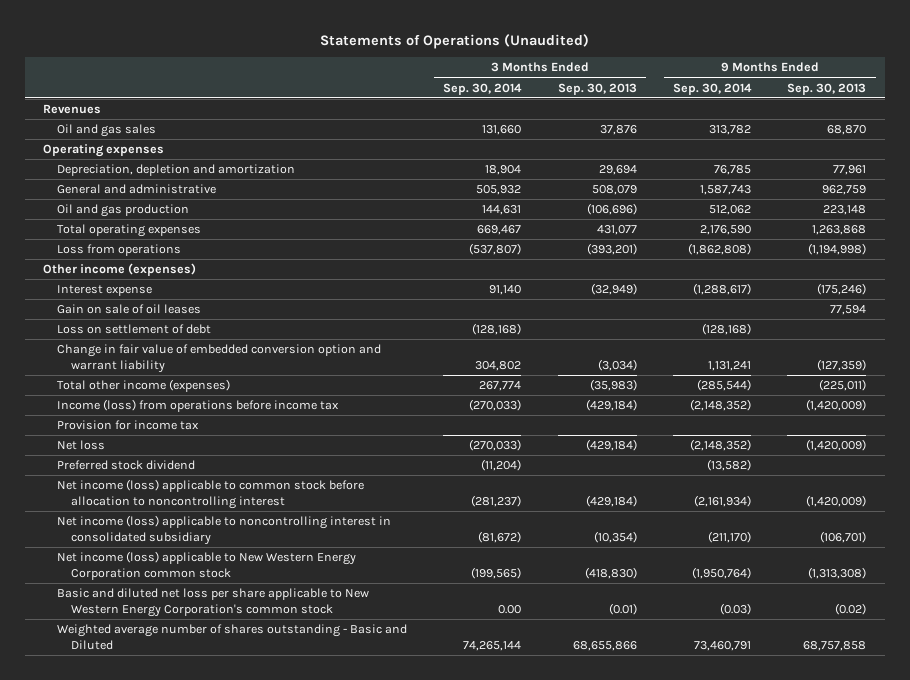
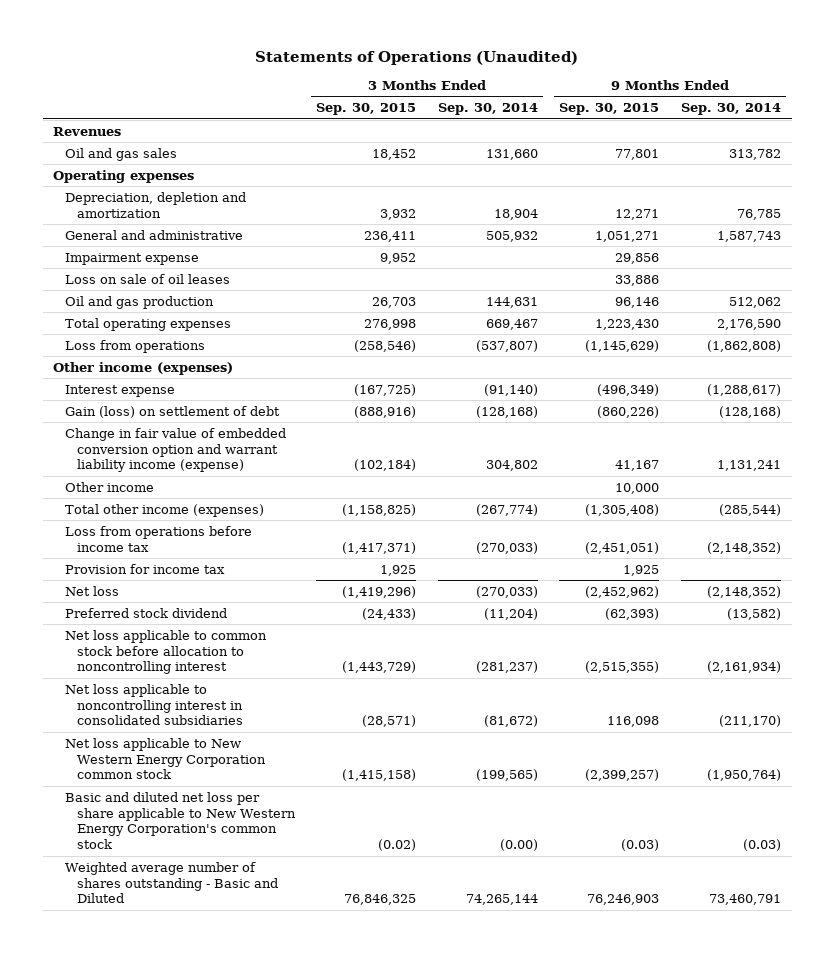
[557,82,637,95] Sep. 30, 2013 -> none
[787,82,867,95] Sep. 30, 2013 -> none
none -> [316,103,417,116] Sep. 30, 2015
none -> [559,103,660,116] Sep. 30, 2015
none -> [65,252,200,265] Impairment expense
none -> [65,273,231,284] Loss on sale of oil leases
[57,304,202,315] Gain on sale of oil leases -> none
[489,285,522,296] 91,140 -> [483,383,538,396] (91,140)
[57,324,212,335] Loss on settlement of debt -> [65,405,281,418] Gain (loss) on settlement of debt
[57,344,382,373] Change in fair value of embedded conversion option and warrant liability -> [65,427,287,473] Change in fair value of embedded conversion option and warrant liability income (expense)
none -> [65,481,155,492] Other income
[479,381,522,392] 267,774 -> [475,503,538,516] (267,774)
[57,399,340,413] Income (loss) from operations before income tax -> [65,525,253,552] Loss from operations before income tax
[57,479,365,509] Net income (loss) applicable to common stock before allocation to noncontrolling interest -> [65,629,268,675] Net loss applicable to common stock before allocation to noncontrolling interest
[57,515,392,545] Net income (loss) applicable to noncontrolling interest in consolidated subsidiary -> [65,683,243,726] Net loss applicable to noncontrolling interest in consolidated subsidiaries
[57,551,357,580] Net income (loss) applicable to New Western Energy Corporation common stock -> [65,737,266,780] Net loss applicable to New Western Energy Corporation common stock
[498,604,522,614] 0.00 -> [499,839,538,852] (0.00)

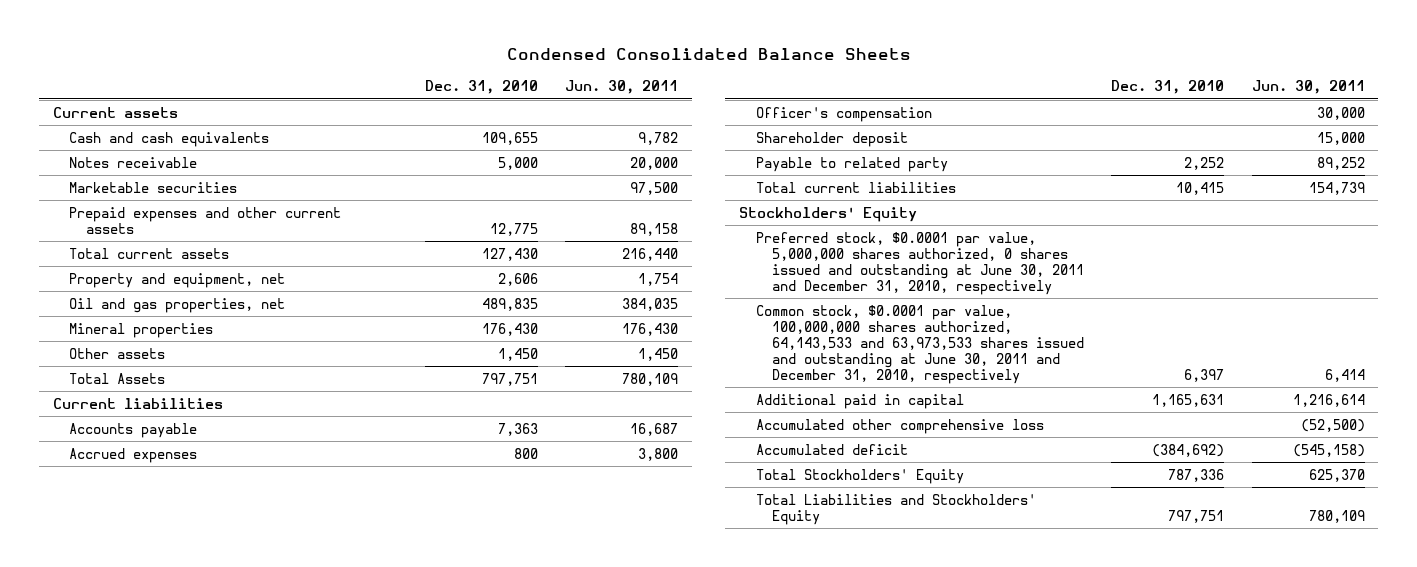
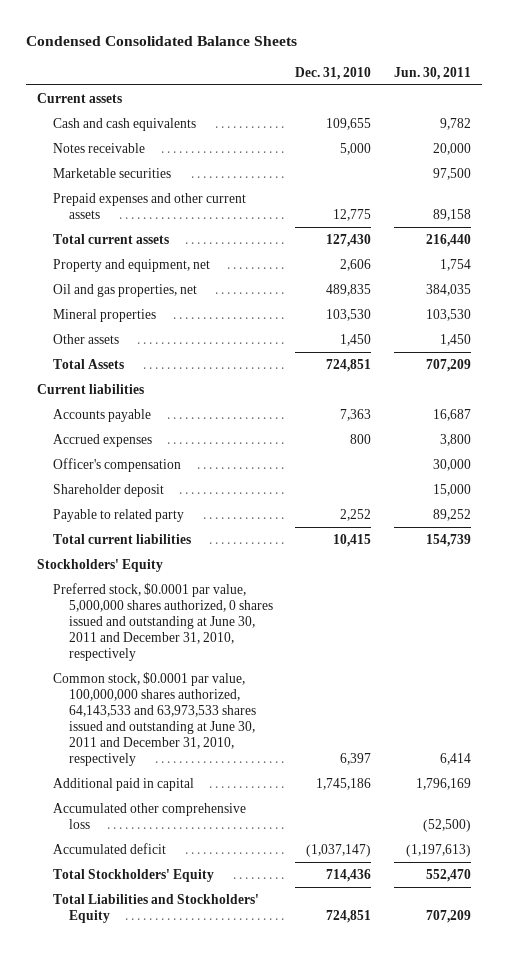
[481,322,538,336] 176,430 -> [326,308,372,321] 103,530
[622,322,679,336] 176,430 -> [426,308,472,321] 103,530
[481,372,538,386] 797,751 -> [326,358,372,372] 724,851
[622,372,679,386] 780,109 -> [426,358,472,372] 707,209
[1152,393,1225,407] 1,165,631 -> [316,777,372,790] 1,745,186
[1292,393,1365,407] 1,216,614 -> [416,777,472,790] 1,796,169
[1152,443,1225,457] (384,692) -> [306,843,372,857] (1,037,147)
[1292,443,1365,457] (545,158) -> [406,843,472,857] (1,197,613)
[1168,468,1225,482] 787,336 -> [326,868,372,882] 714,436
[1308,468,1365,482] 625,370 -> [426,868,472,882] 552,470
[1168,509,1225,523] 797,751 -> [326,909,372,923] 724,851
[1308,509,1365,523] 780,109 -> [426,909,472,923] 707,209

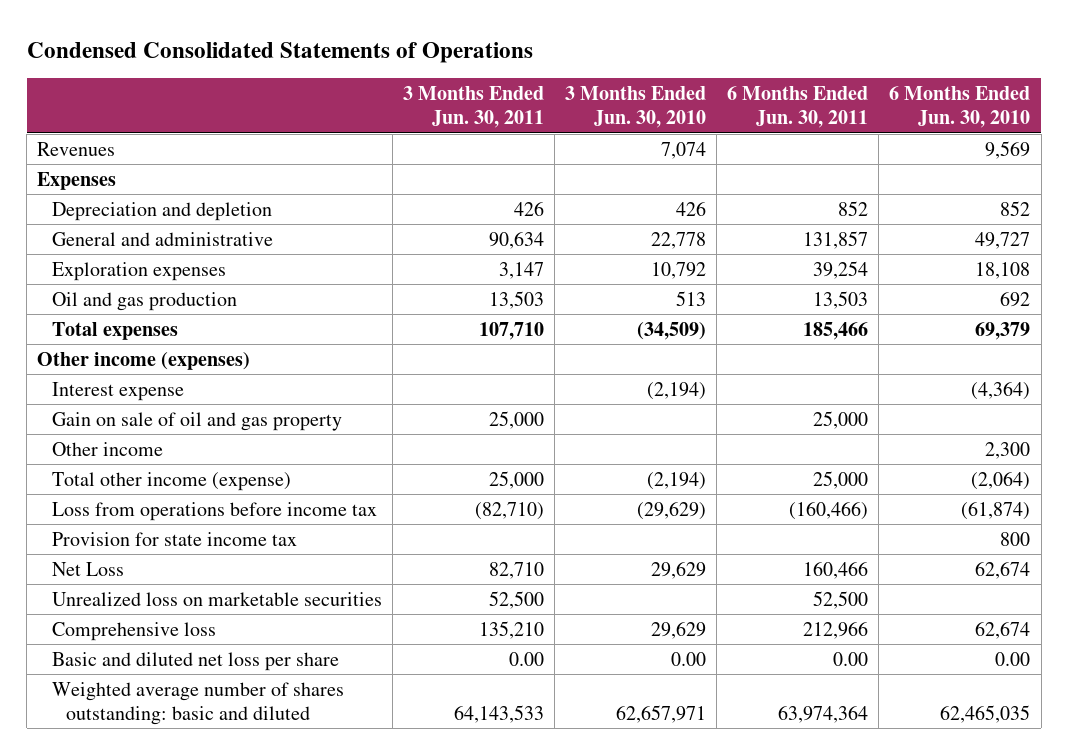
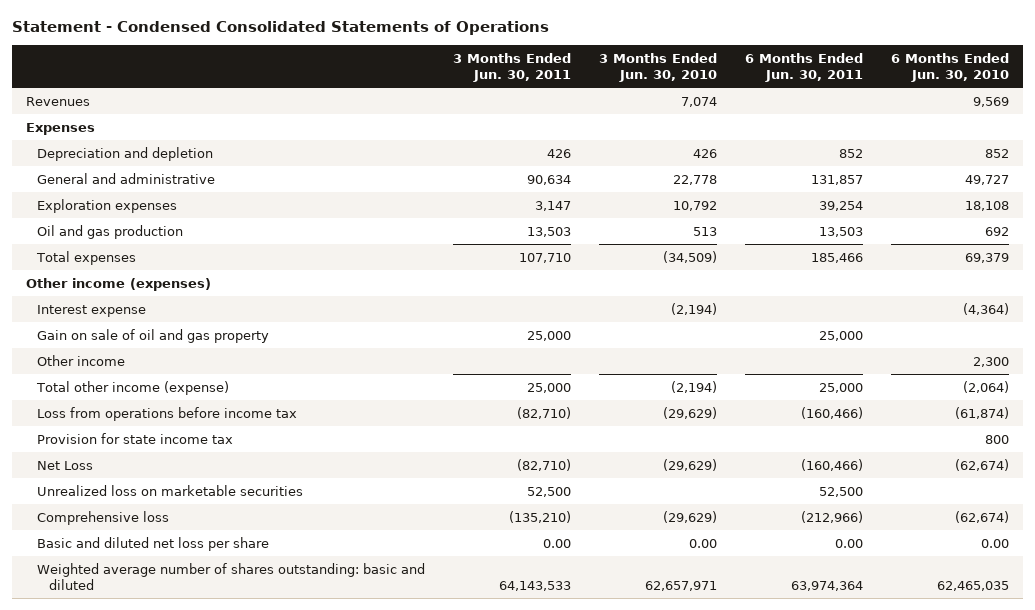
[26,42,533,64] Condensed Consolidated Statements of Operations -> [12,21,550,36] Statement - Condensed Consolidated Statements of Operations
[488,561,544,579] 82,710 -> [517,458,572,471] (82,710)
[651,560,707,579] 29,629 -> [663,458,718,471] (29,629)
[803,560,869,579] 160,466 -> [800,458,863,471] (160,466)
[975,560,1031,579] 62,674 -> [954,458,1009,471] (62,674)
[478,620,544,639] 135,210 -> [509,510,572,523] (135,210)
[651,620,707,639] 29,629 -> [663,510,718,523] (29,629)
[803,620,869,639] 212,966 -> [800,510,863,523] (212,966)
[975,620,1031,639] 62,674 -> [954,510,1009,523] (62,674)

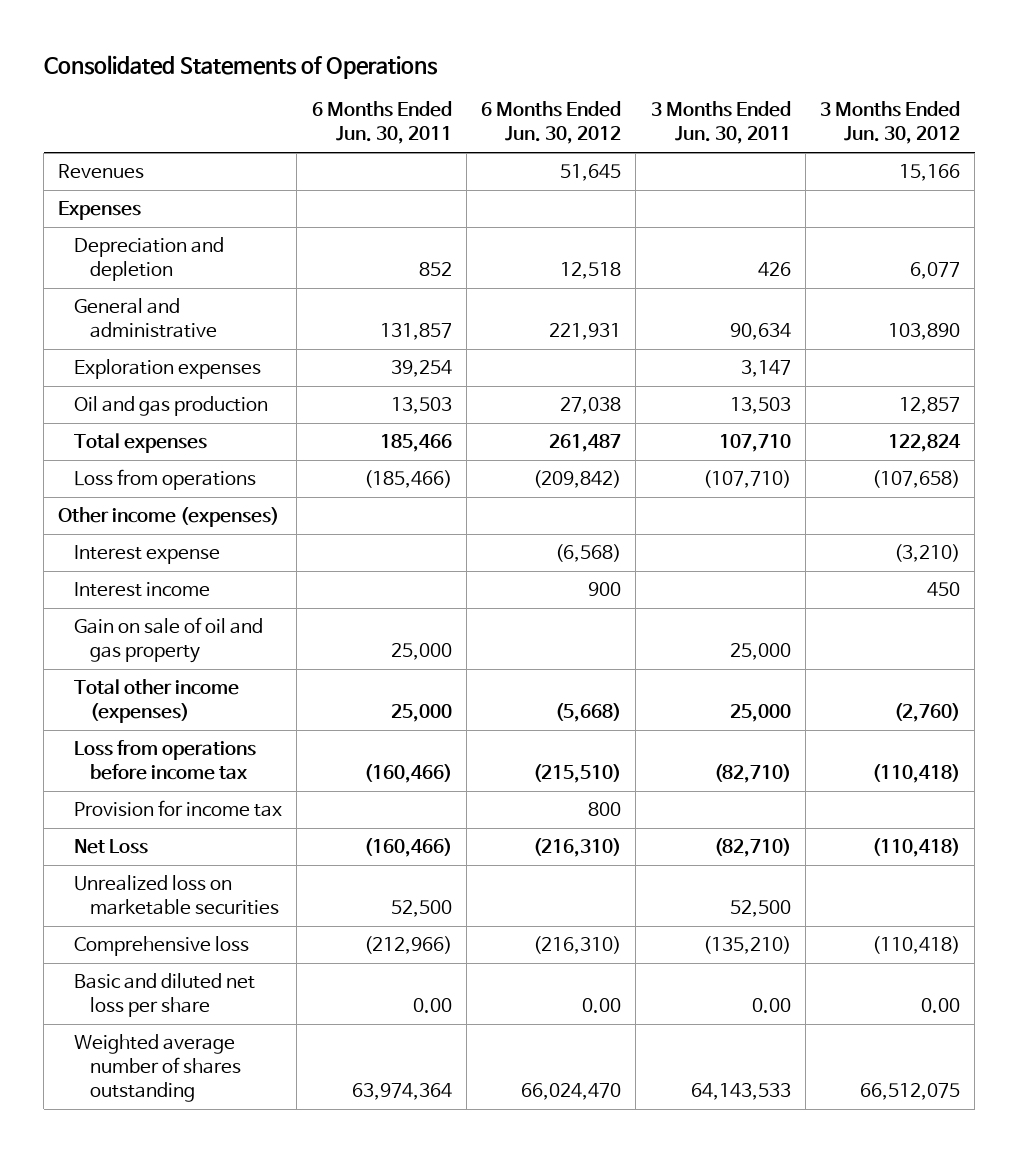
[12,21,550,36] Statement - Condensed Consolidated Statements of Operations -> [43,54,438,79] Consolidated Statements of Operations
[599,53,718,82] 3 Months Ended Jun. 30, 2010 -> none
[890,53,1009,82] 6 Months Ended Jun. 30, 2010 -> none
none -> [481,101,622,145] 6 Months Ended Jun. 30, 2012
none -> [820,101,961,145] 3 Months Ended Jun. 30, 2012
none -> [74,469,257,491] Loss from operations
none -> [74,582,211,598] Interest income
[37,354,126,366] Other income -> none
[36,380,230,395] Total other income (expense) -> [74,679,240,724] Total other income (expenses)
[37,432,234,444] Provision for state income tax -> [74,800,283,818] Provision for income tax
[37,562,426,590] Weighted average number of shares outstanding: basic and diluted -> [74,1034,242,1103] Weighted average number of shares outstanding

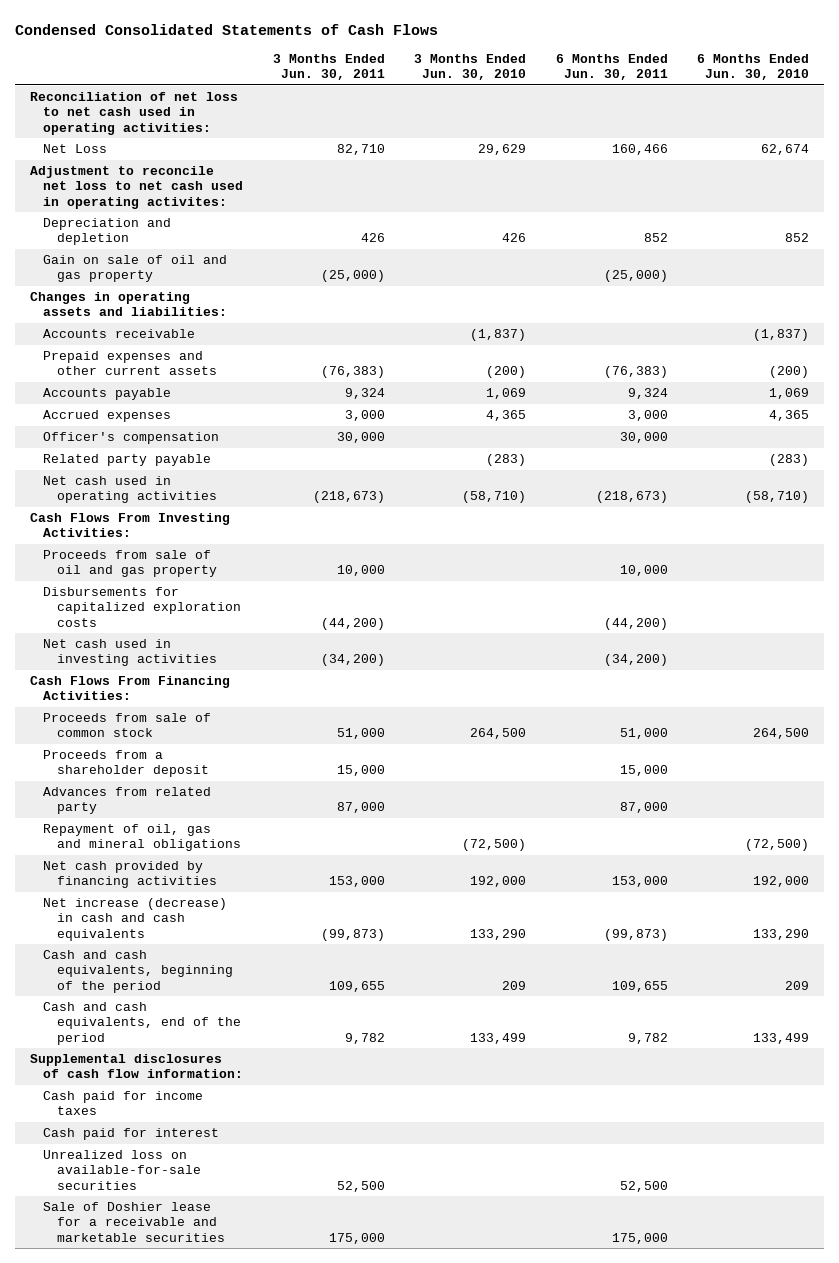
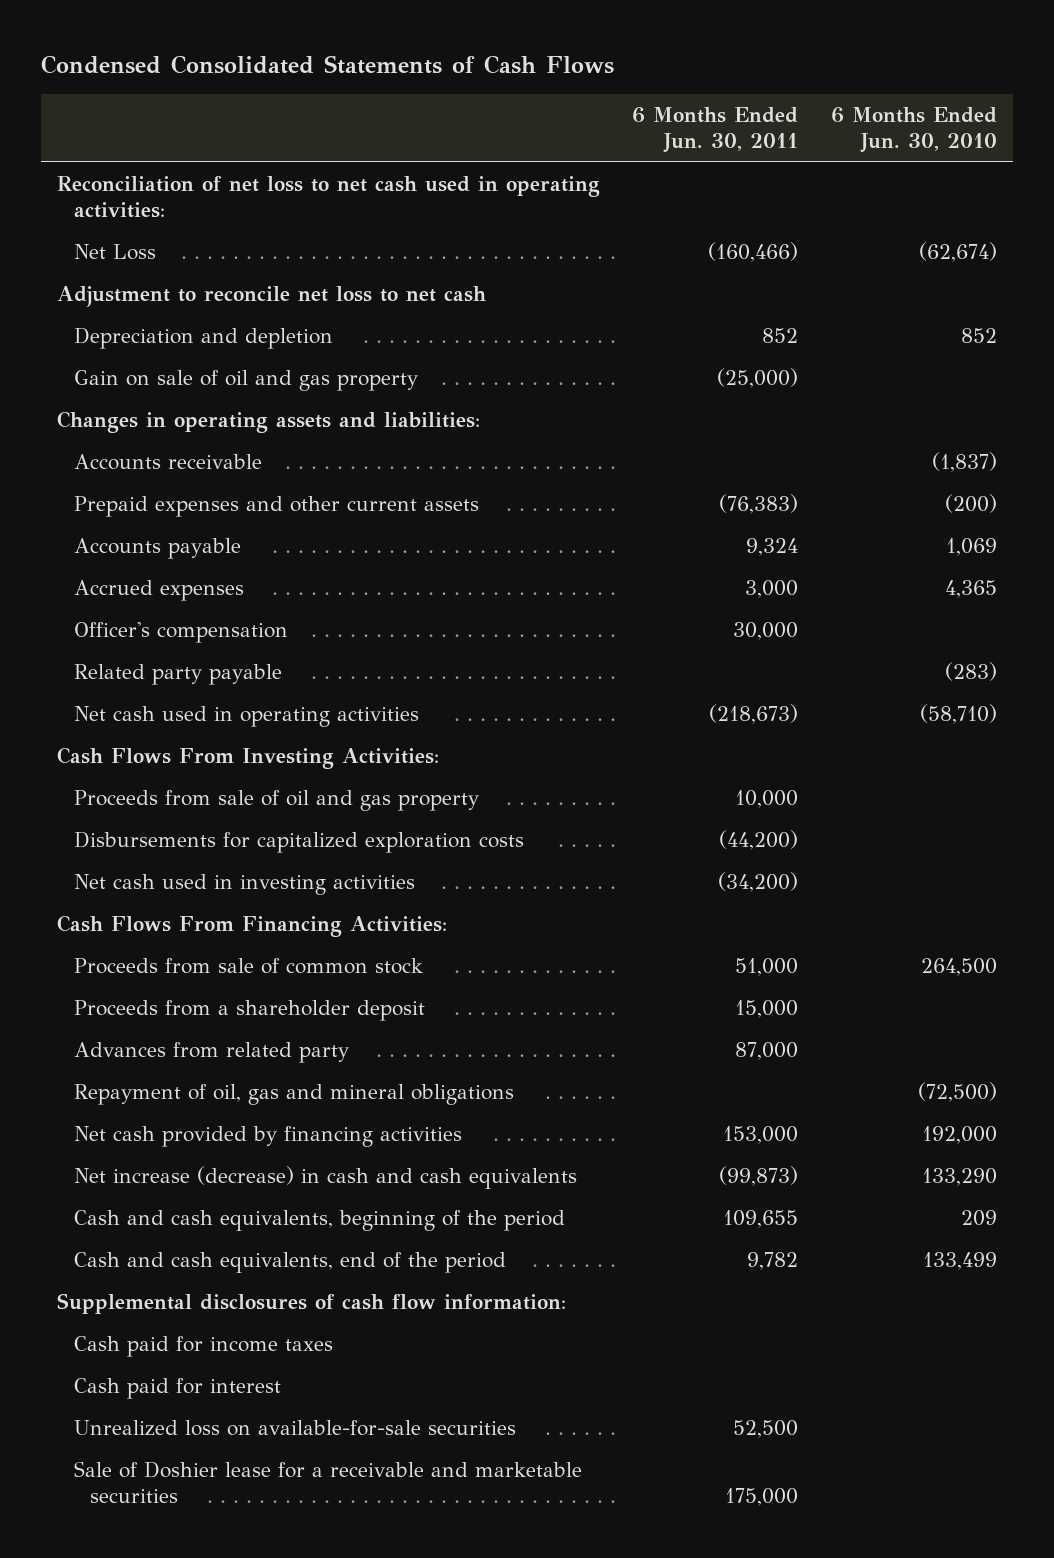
[272,53,385,81] 3 Months Ended Jun. 30, 2011 -> none
[414,53,527,81] 3 Months Ended Jun. 30, 2010 -> none
[611,144,668,156] 160,466 -> [708,242,799,263] (160,466)
[761,144,810,156] 62,674 -> [918,242,997,263] (62,674)
[29,166,244,209] Adjustment to reconcile net loss to net cash used in operating activites: -> [56,286,486,308] Adjustment to reconcile net loss to net cash

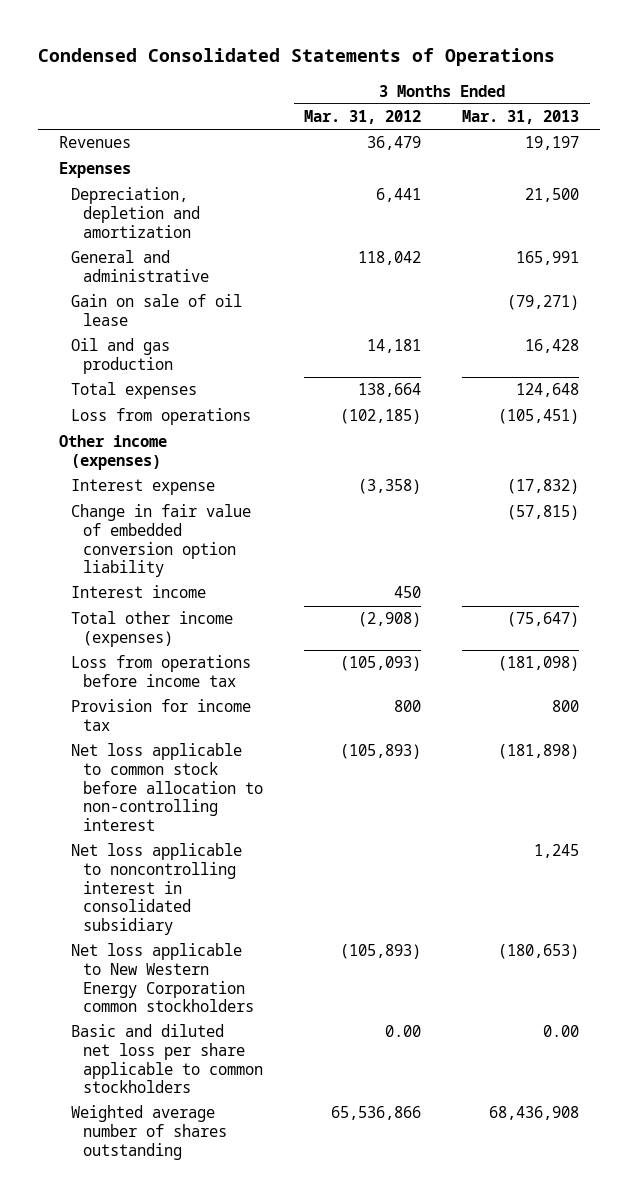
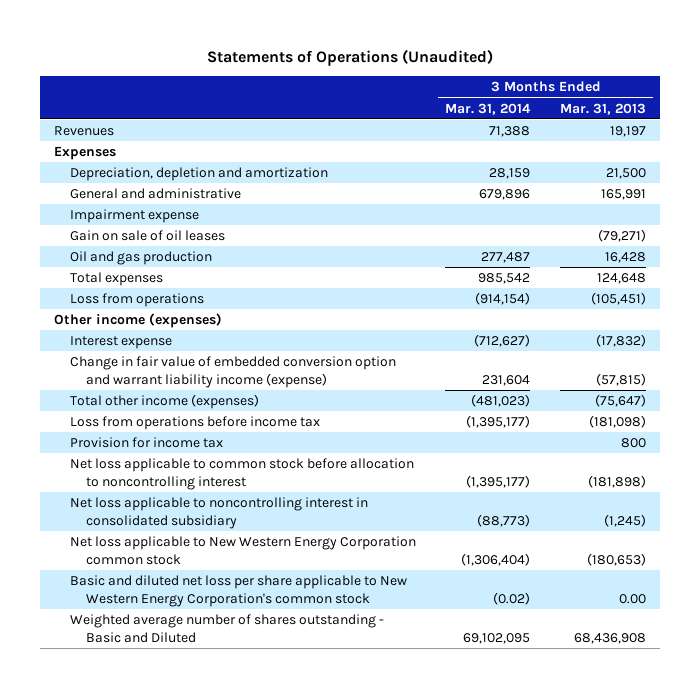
[37,48,555,67] Condensed Consolidated Statements of Operations -> [207,48,494,66] Statements of Operations (Unaudited)
[303,110,421,125] Mar. 31, 2012 -> none
none -> [445,102,532,115] Mar. 31, 2014
none -> [70,209,200,224] Impairment expense
[70,294,242,327] Gain on sale of oil lease -> [70,230,226,242] Gain on sale of oil leases
[70,585,206,599] Interest income -> none
[70,504,251,578] Change in fair value of embedded conversion option liability -> [70,356,397,389] Change in fair value of embedded conversion option and warrant liability income (expense)
[70,743,263,831] Net loss applicable to common stock before allocation to non-controlling interest -> [70,458,415,491] Net loss applicable to common stock before allocation to noncontrolling interest
[534,844,580,859] 1,245 -> [603,514,646,528] (1,245)
[70,943,254,1013] Net loss applicable to New Western Energy Corporation common stockholders -> [70,536,417,566] Net loss applicable to New Western Energy Corporation common stock
[70,1024,263,1094] Basic and diluted net loss per share applicable to common stockholders -> [70,575,408,608] Basic and diluted net loss per share applicable to New Western Energy Corporation's common stock
[70,1105,227,1160] Weighted average number of shares outstanding -> [70,614,385,644] Weighted average number of shares outstanding - Basic and Diluted

